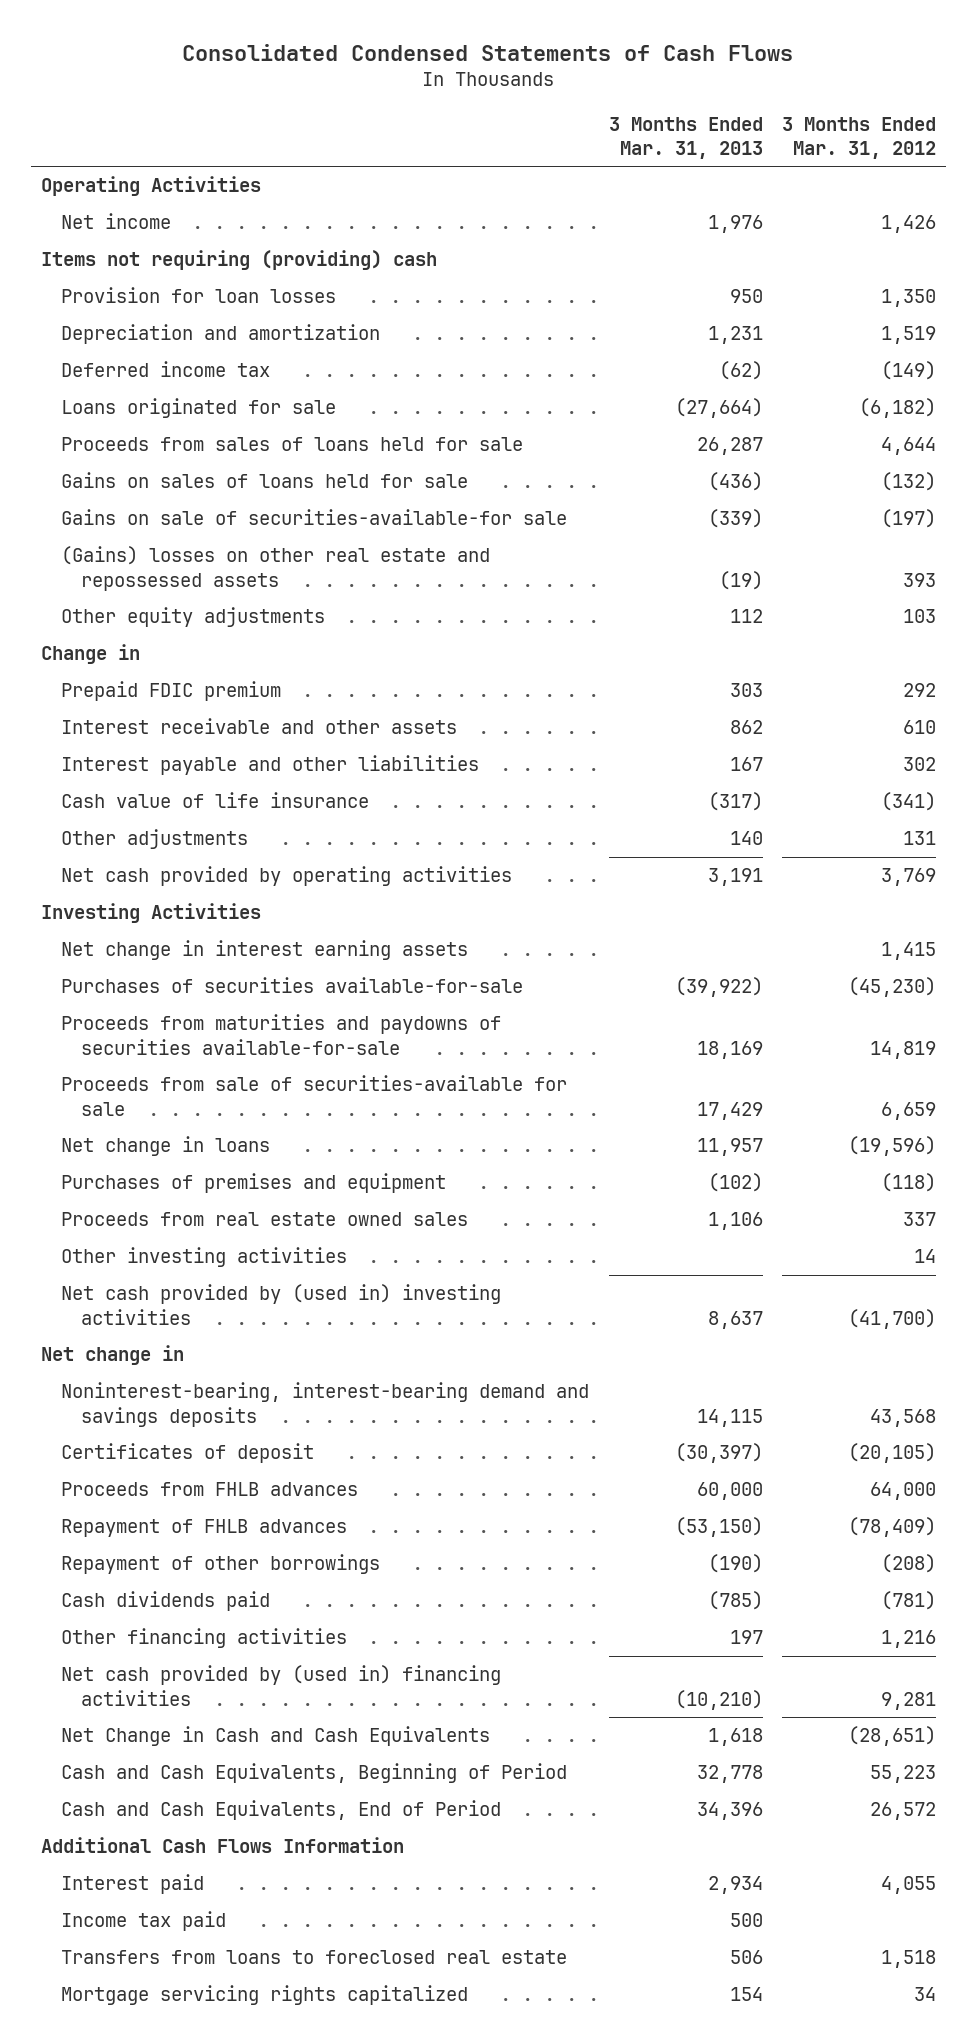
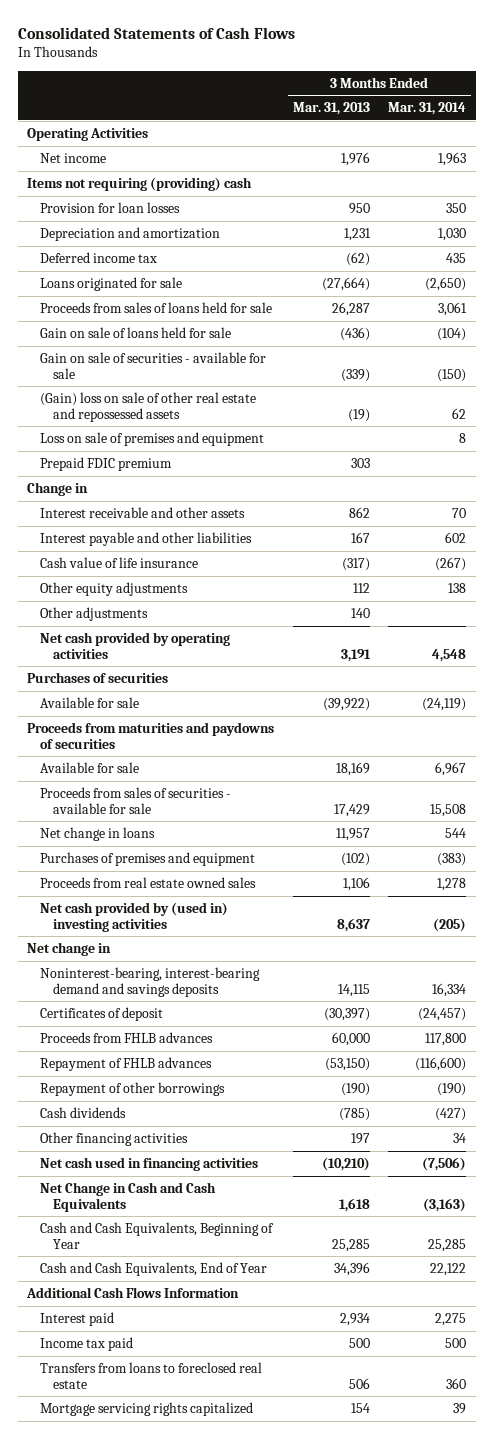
[182,43,794,61] Consolidated Condensed Statements of Cash Flows -> [17,26,295,39] Consolidated Statements of Cash Flows
[782,116,937,159] 3 Months Ended Mar. 31, 2012 -> none
none -> [388,102,467,116] Mar. 31, 2014
[61,472,469,489] Gains on sales of loans held for sale -> [39,326,231,338] Gain on sale of loans held for sale
[61,509,568,526] Gains on sale of securities-available-for sale -> [39,351,266,379] Gain on sale of securities - available for sale
[61,546,491,591] (Gains) losses on other real estate and repossessed assets -> [39,391,256,422] (Gain) loss on sale of other real estate and repossessed assets
none -> [39,431,264,446] Loss on sale of premises and equipment
[40,644,140,665] Change in -> [26,481,88,496] Change in
[61,607,326,628] Other equity adjustments -> [39,581,188,596] Other equity adjustments
[40,903,261,924] Investing Activities -> none
[61,940,469,961] Net change in interest earning assets -> none
none -> [26,671,168,683] Purchases of securities
[61,977,524,994] Purchases of securities available-for-sale -> [39,696,139,708] Available for sale
none -> [26,721,274,749] Proceeds from maturities and paydowns of securities
[61,1014,502,1055] Proceeds from maturities and paydowns of securities available-for-sale -> [39,761,139,773] Available for sale
[61,1075,568,1116] Proceeds from sale of securities-available for sale -> [39,786,231,814] Proceeds from sales of securities - available for sale
[61,1247,348,1268] Other investing activities -> none
[61,1591,271,1612] Cash dividends paid -> [39,1106,126,1118] Cash dividends
[61,1665,502,1706] Net cash provided by (used in) financing activities -> [39,1156,258,1171] Net cash used in financing activities
[61,1763,568,1784] Cash and Cash Equivalents, Beginning of Period -> [39,1221,274,1249] Cash and Cash Equivalents, Beginning of Year
[696,1765,763,1784] 32,778 -> [331,1238,370,1252] 25,285
[61,1800,502,1821] Cash and Cash Equivalents, End of Period -> [39,1261,267,1276] Cash and Cash Equivalents, End of Year

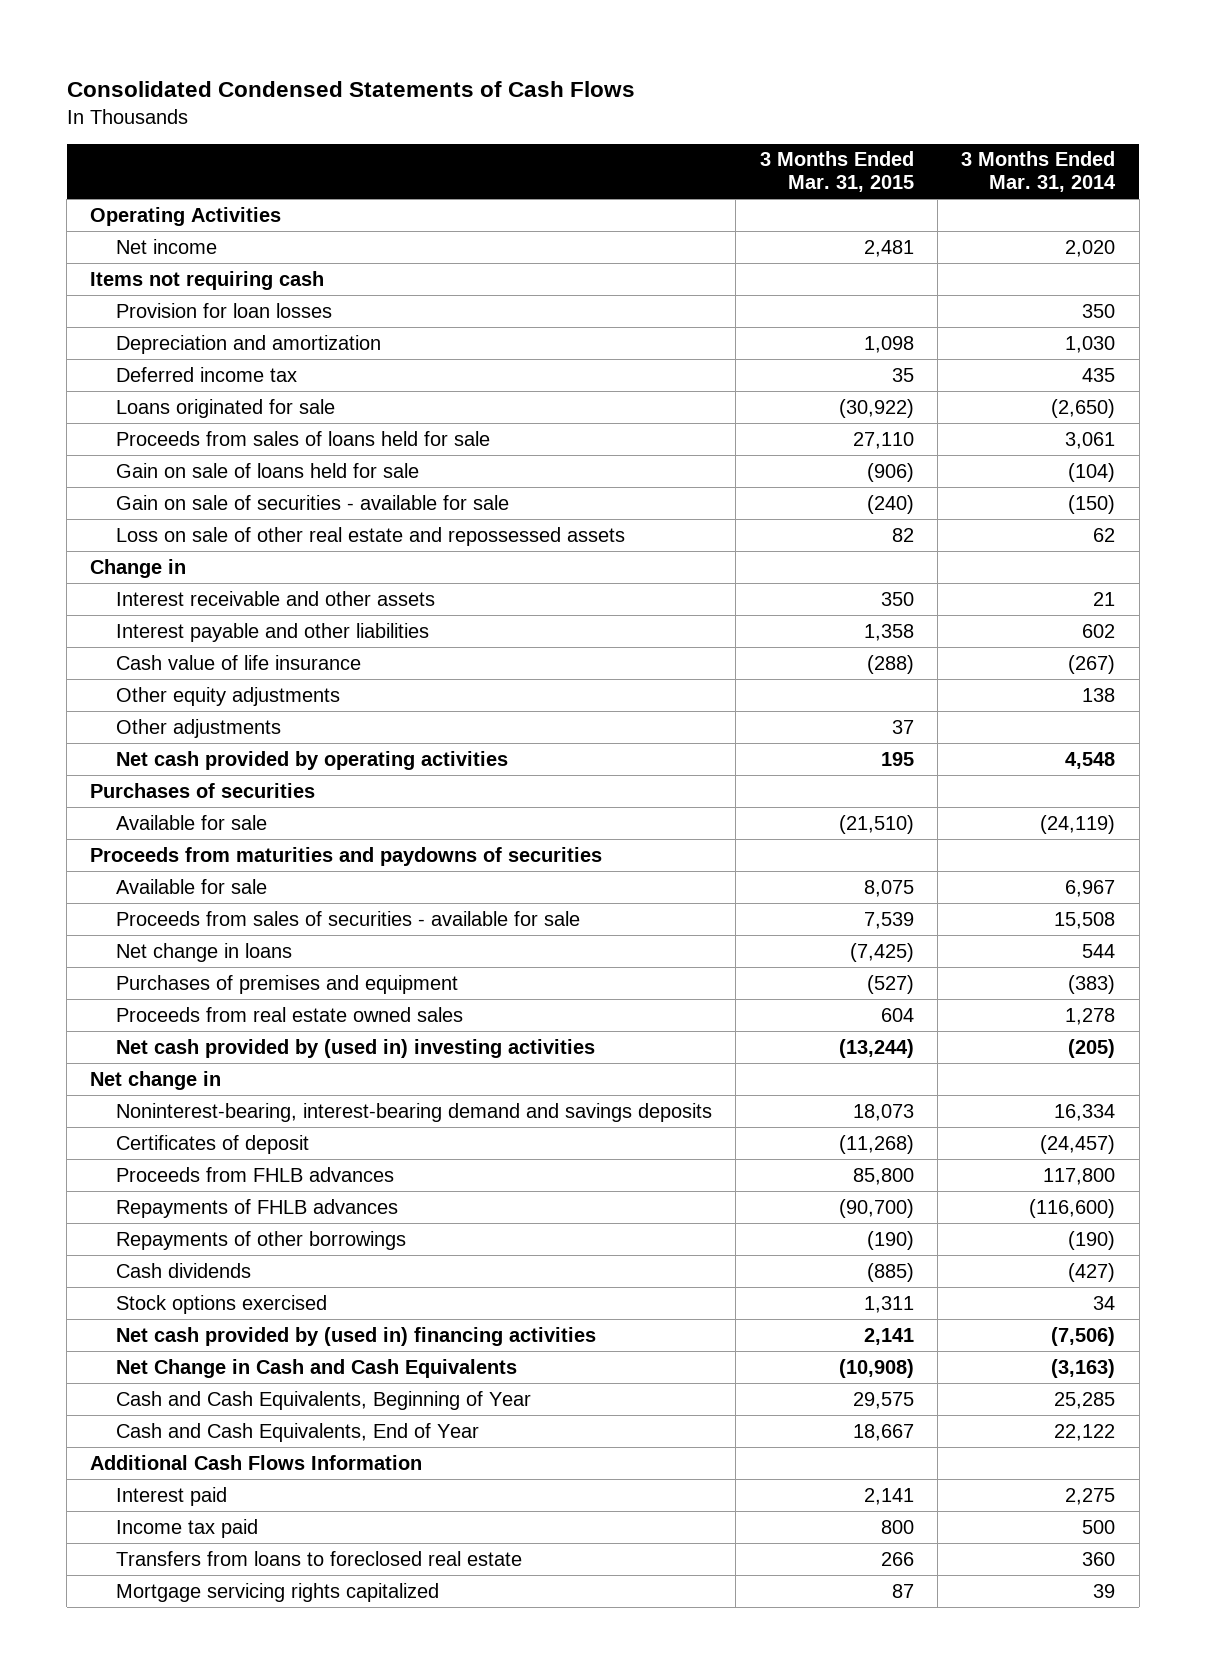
[17,26,295,39] Consolidated Statements of Cash Flows -> [66,81,635,98] Consolidated Condensed Statements of Cash Flows
[292,102,370,116] Mar. 31, 2013 -> none
none -> [759,151,914,193] 3 Months Ended Mar. 31, 2015
[438,151,467,166] 1,963 -> [1065,239,1116,257] 2,020
[26,176,252,191] Items not requiring (providing) cash -> [90,270,325,290] Items not requiring cash
[39,431,264,446] Loss on sale of premises and equipment -> none
[39,456,172,471] Prepaid FDIC premium -> none
[39,391,256,422] (Gain) loss on sale of other real estate and repossessed assets -> [116,526,626,546] Loss on sale of other real estate and repossessed assets
[452,507,467,518] 70 -> [1093,591,1116,606] 21
[39,1056,212,1071] Repayment of FHLB advances -> [116,1198,399,1218] Repayments of FHLB advances
[39,1081,225,1096] Repayment of other borrowings -> [116,1230,407,1250] Repayments of other borrowings
[39,1131,188,1146] Other financing activities -> [116,1294,328,1314] Stock options exercised
[39,1156,258,1171] Net cash used in financing activities -> [116,1326,597,1346] Net cash provided by (used in) financing activities

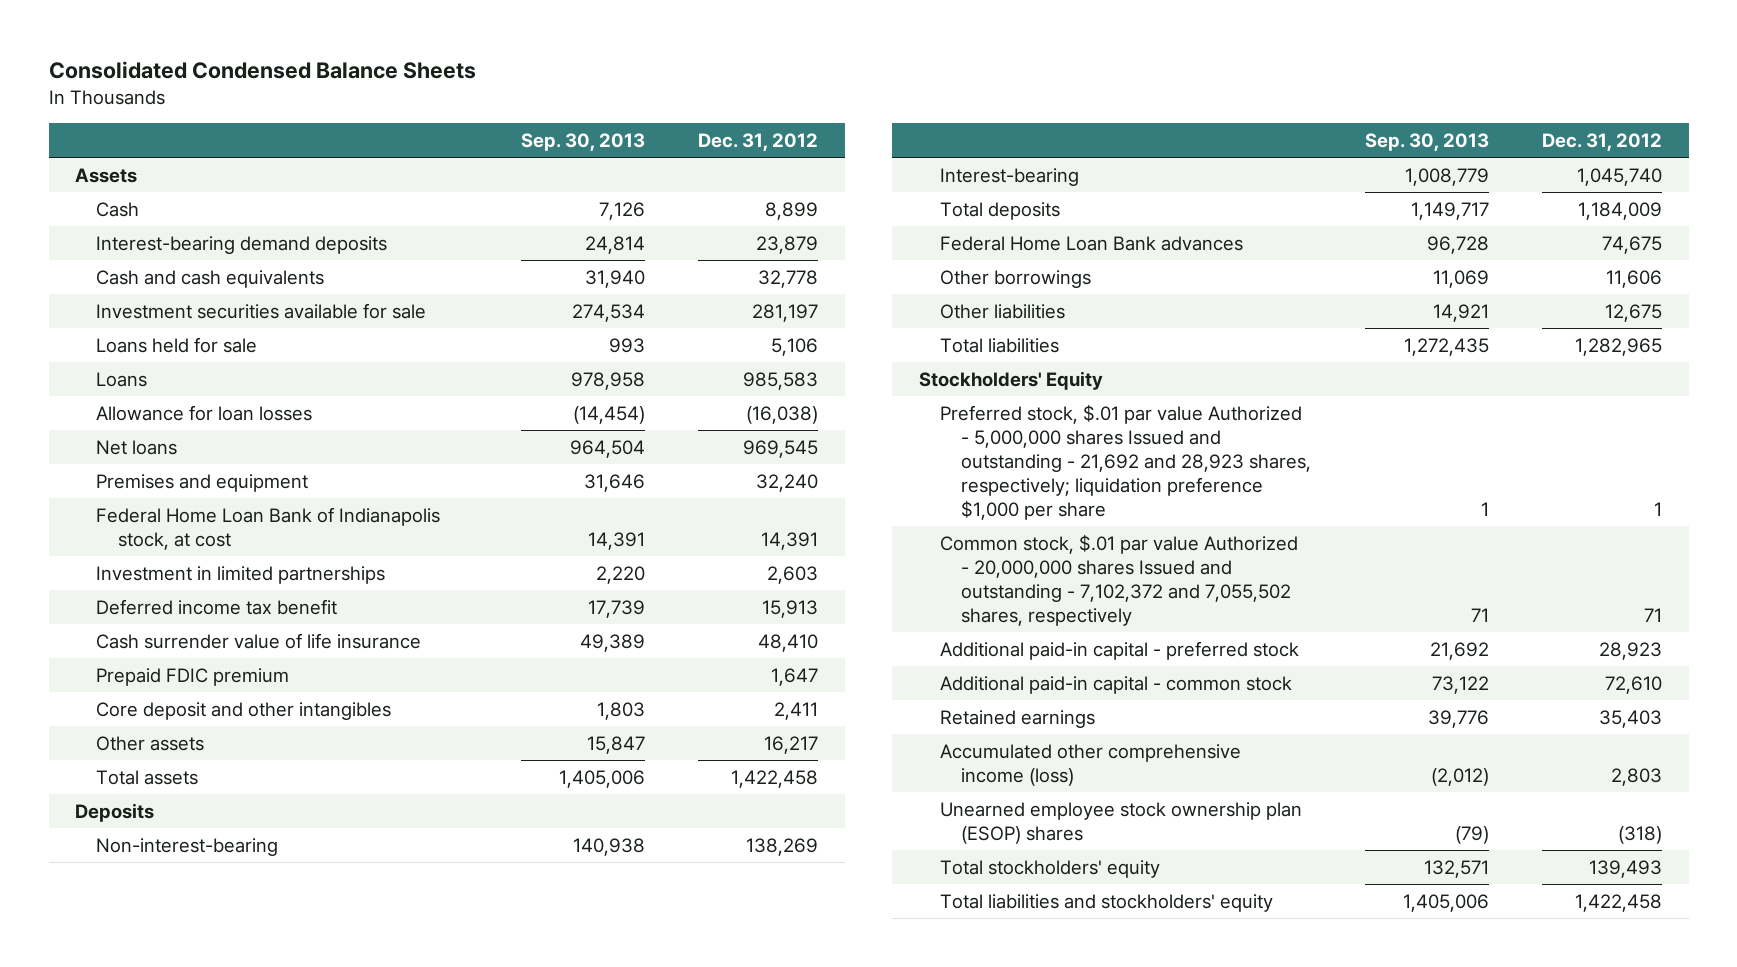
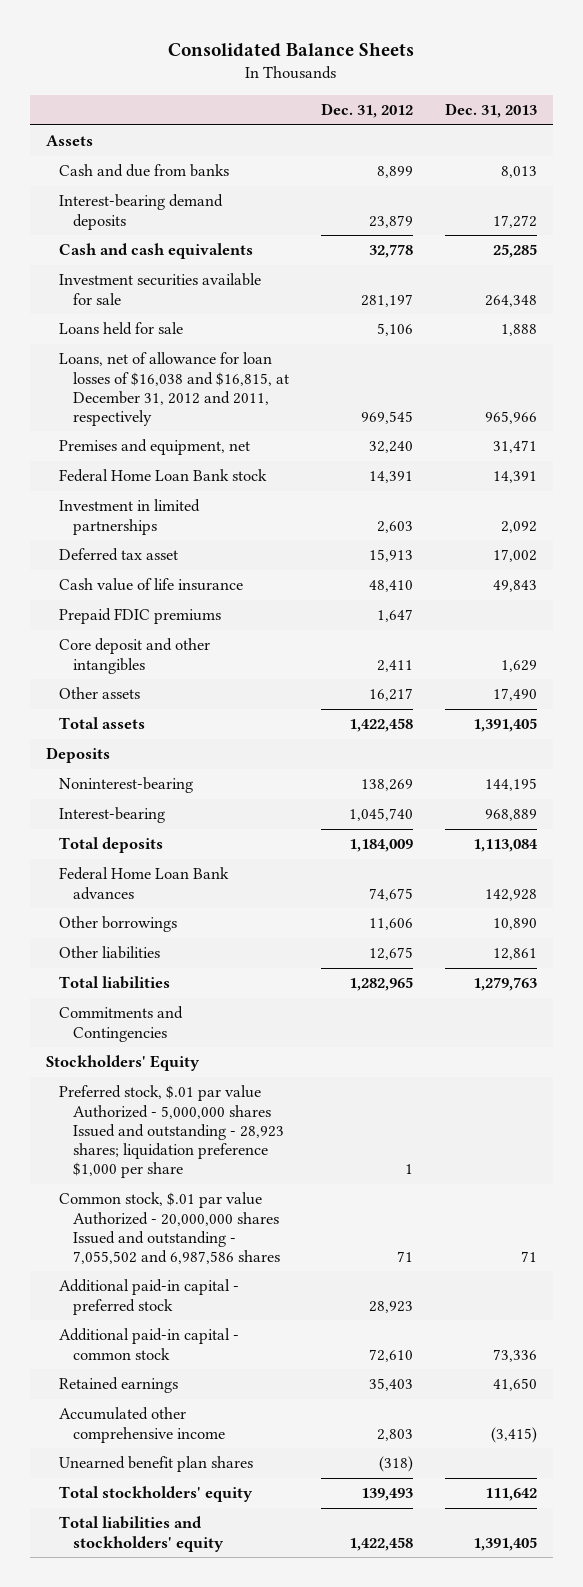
[48,61,476,80] Consolidated Condensed Balance Sheets -> [168,42,415,57] Consolidated Balance Sheets
[520,132,645,151] Sep. 30, 2013 -> none
none -> [444,103,537,119] Dec. 31, 2013
[96,201,140,217] Cash -> [59,164,230,178] Cash and due from banks
[96,371,148,387] Loans -> none
[96,404,313,421] Allowance for loan losses -> none
[96,439,178,455] Net loans -> [59,352,290,426] Loans, net of allowance for loan losses of $16,038 and $16,815, at December 31, 2012 and 2011, respectively
[96,473,309,492] Premises and equipment -> [59,439,251,456] Premises and equipment, net
[96,506,441,550] Federal Home Loan Bank of Indianapolis stock, at cost -> [59,469,268,483] Federal Home Loan Bank stock
[96,598,338,615] Deferred income tax benefit -> [59,548,179,562] Deferred tax asset
[96,632,422,649] Cash surrender value of life insurance -> [59,578,244,592] Cash value of life insurance
[96,667,290,686] Prepaid FDIC premium -> [59,608,222,625] Prepaid FDIC premiums
[96,837,279,856] Non-interest-bearing -> [59,777,194,794] Noninterest-bearing
none -> [59,1006,184,1042] Commitments and Contingencies
[940,403,1312,520] Preferred stock, $.01 par value Authorized - 5,000,000 shares Issued and outstanding - 21,692 and 28,923 shares, respectively; liquidation preference $1,000 per share -> [59,1085,285,1179] Preferred stock, $.01 par value Authorized - 5,000,000 shares Issued and outstanding - 28,923 shares; liquidation preference $1,000 per share
[940,533,1299,626] Common stock, $.01 par value Authorized - 20,000,000 shares Issued and outstanding - 7,102,372 and 7,055,502 shares, respectively -> [59,1192,281,1264] Common stock, $.01 par value Authorized - 20,000,000 shares Issued and outstanding - 7,055,502 and 6,987,586 shares
[940,743,1242,786] Accumulated other comprehensive income (loss) -> [59,1407,226,1443] Accumulated other comprehensive income
[940,801,1303,844] Unearned employee stock ownership plan (ESOP) shares -> [59,1456,254,1473] Unearned benefit plan shares

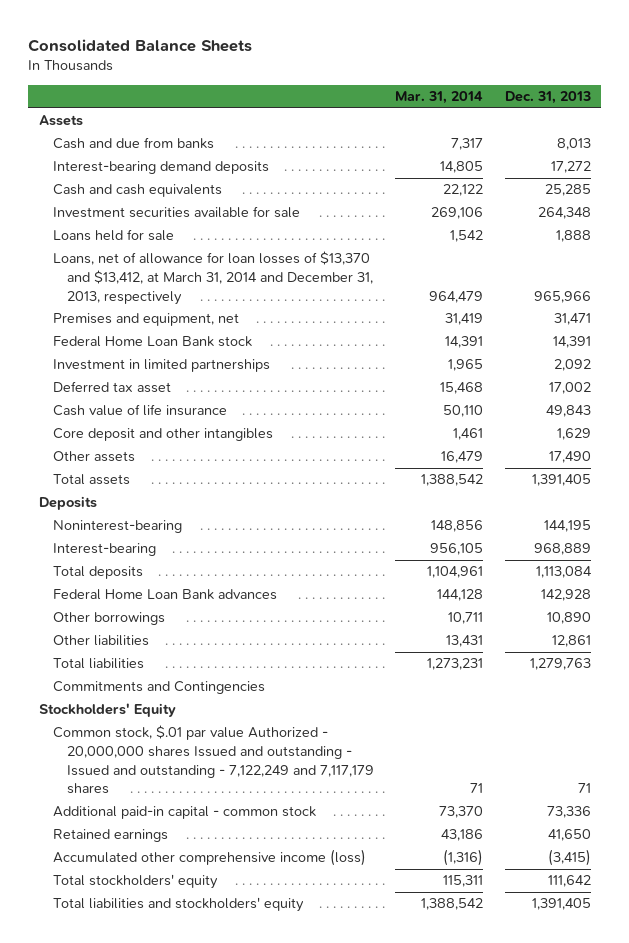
[320,103,413,119] Dec. 31, 2012 -> none
none -> [395,91,484,105] Mar. 31, 2014
[59,352,290,426] Loans, net of allowance for loan losses of $16,038 and $16,815, at December 31, 2012 and 2011, respectively -> [53,251,374,305] Loans, net of allowance for loan losses of $13,370 and $13,412, at March 31, 2014 and December 31, 2013, respectively
[59,608,222,625] Prepaid FDIC premiums -> none
[59,1085,285,1179] Preferred stock, $.01 par value Authorized - 5,000,000 shares Issued and outstanding - 28,923 shares; liquidation preference $1,000 per share -> none
[59,1279,240,1315] Additional paid-in capital - preferred stock -> none
[59,1192,281,1264] Common stock, $.01 par value Authorized - 20,000,000 shares Issued and outstanding - 7,055,502 and 6,987,586 shares -> [53,725,375,795] Common stock, $.01 par value Authorized - 20,000,000 shares Issued and outstanding - Issued and outstanding - 7,122,249 and 7,117,179 shares
[59,1456,254,1473] Unearned benefit plan shares -> none
[59,1407,226,1443] Accumulated other comprehensive income -> [53,849,367,867] Accumulated other comprehensive income (loss)

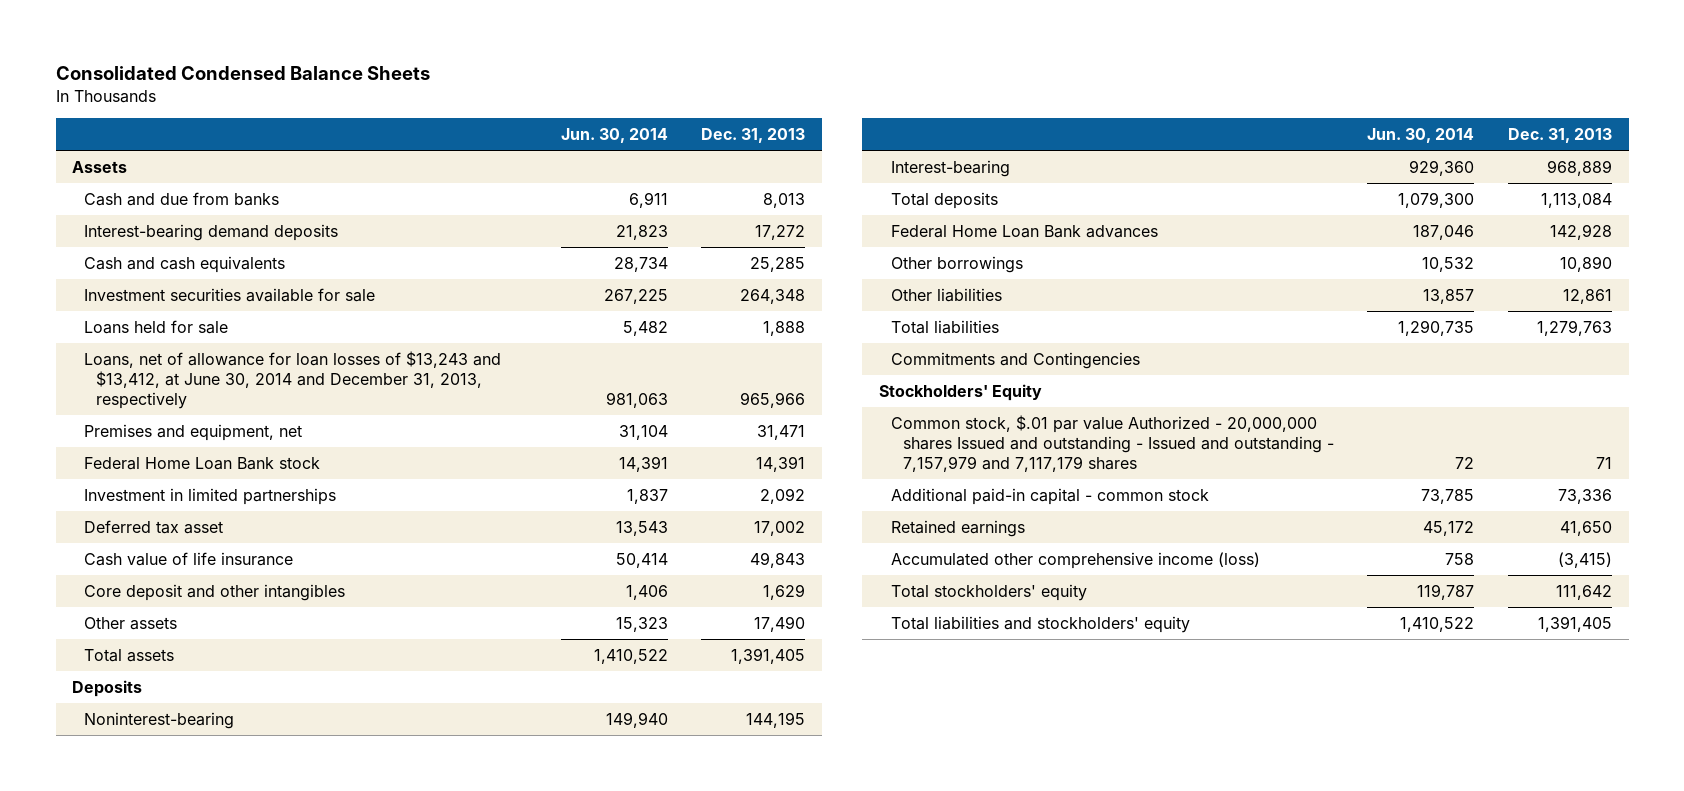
[28,38,253,52] Consolidated Balance Sheets -> [55,66,430,81] Consolidated Condensed Balance Sheets
[395,91,484,105] Mar. 31, 2014 -> none
none -> [560,127,668,143] Jun. 30, 2014
[53,251,374,305] Loans, net of allowance for loan losses of $13,370 and $13,412, at March 31, 2014 and December 31, 2013, respectively -> [84,350,502,410] Loans, net of allowance for loan losses of $13,243 and $13,412, at June 30, 2014 and December 31, 2013, respectively
[53,725,375,795] Common stock, $.01 par value Authorized - 20,000,000 shares Issued and outstanding - Issued and outstanding - 7,122,249 and 7,117,179 shares -> [890,414,1334,473] Common stock, $.01 par value Authorized - 20,000,000 shares Issued and outstanding - Issued and outstanding - 7,157,979 and 7,117,179 shares

